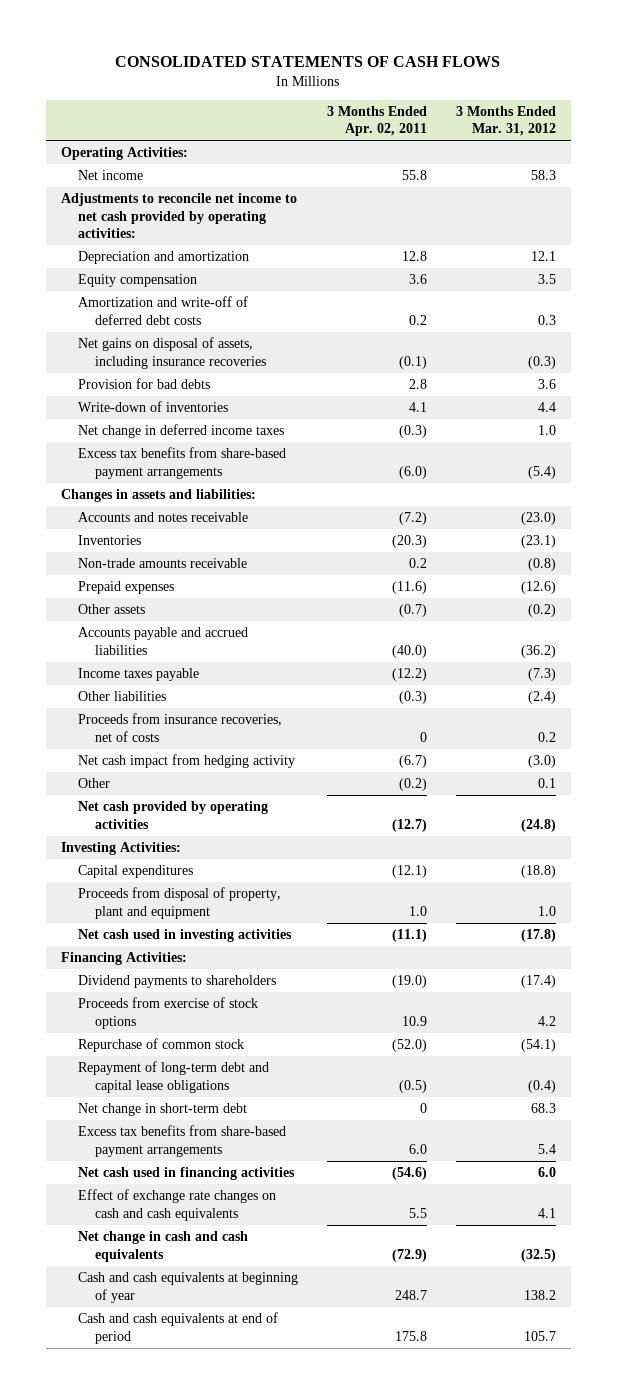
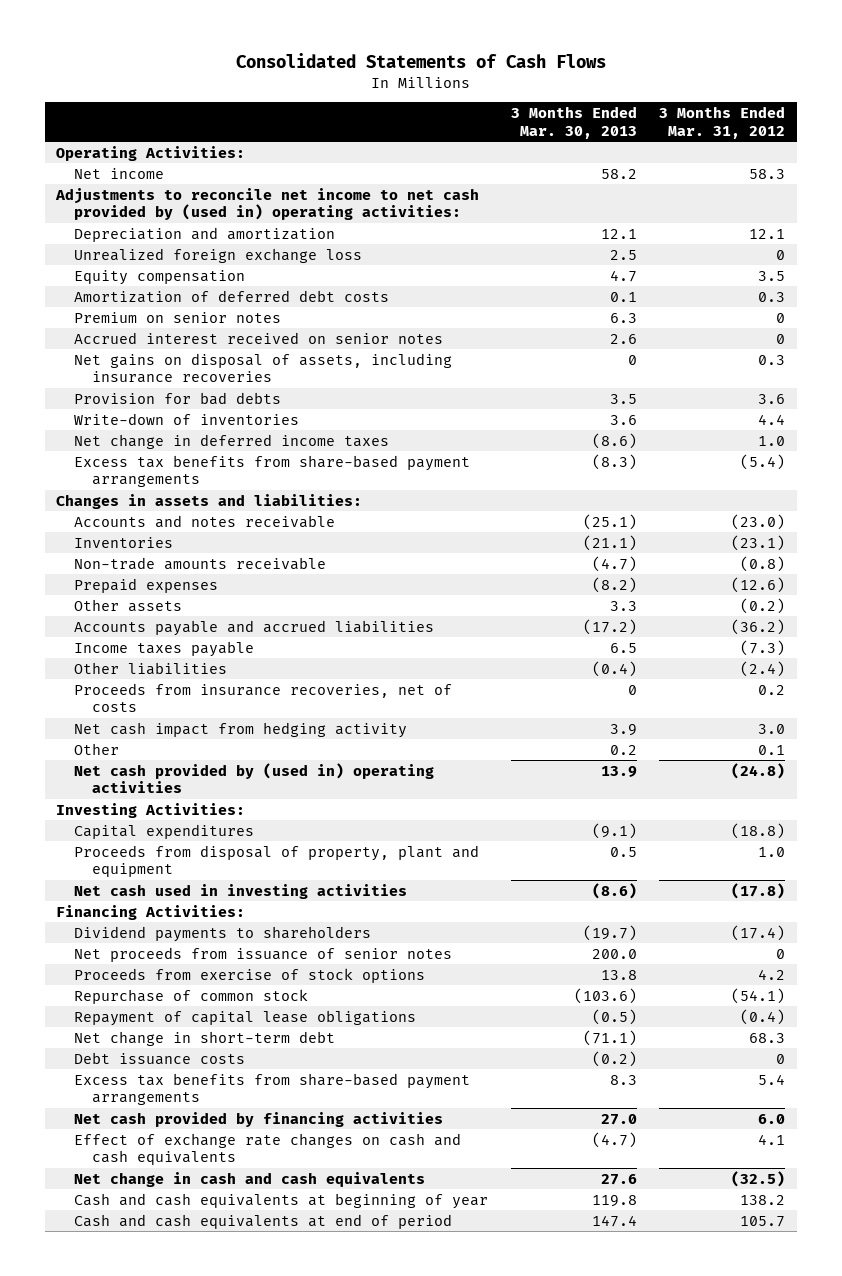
[115,56,501,68] CONSOLIDATED STATEMENTS OF CASH FLOWS -> [235,52,606,68] Consolidated Statements of Cash Flows
[327,105,428,137] 3 Months Ended Apr. 02, 2011 -> none
none -> [510,106,637,139] 3 Months Ended Mar. 30, 2013
[60,192,297,239] Adjustments to reconcile net income to net cash provided by operating activities: -> [55,187,480,221] Adjustments to reconcile net income to net cash provided by (used in) operating activities:
none -> [74,247,363,263] Unrealized foreign exchange loss
[77,295,248,325] Amortization and write-off of deferred debt costs -> [74,289,390,303] Amortization of deferred debt costs
none -> [74,311,282,323] Premium on senior notes
none -> [74,331,444,344] Accrued interest received on senior notes
[528,355,557,369] (0.3) -> [758,354,786,365] 0.3
[528,754,557,768] (3.0) -> [758,723,786,734] 3.0
[77,800,268,829] Net cash provided by operating activities -> [74,762,435,794] Net cash provided by (used in) operating activities
none -> [74,946,453,962] Net proceeds from issuance of senior notes
[77,1060,269,1093] Repayment of long-term debt and capital lease obligations -> [74,1009,417,1026] Repayment of capital lease obligations
none -> [74,1051,246,1065] Debt issuance costs
[77,1166,295,1180] Net cash used in financing activities -> [74,1111,444,1127] Net cash provided by financing activities

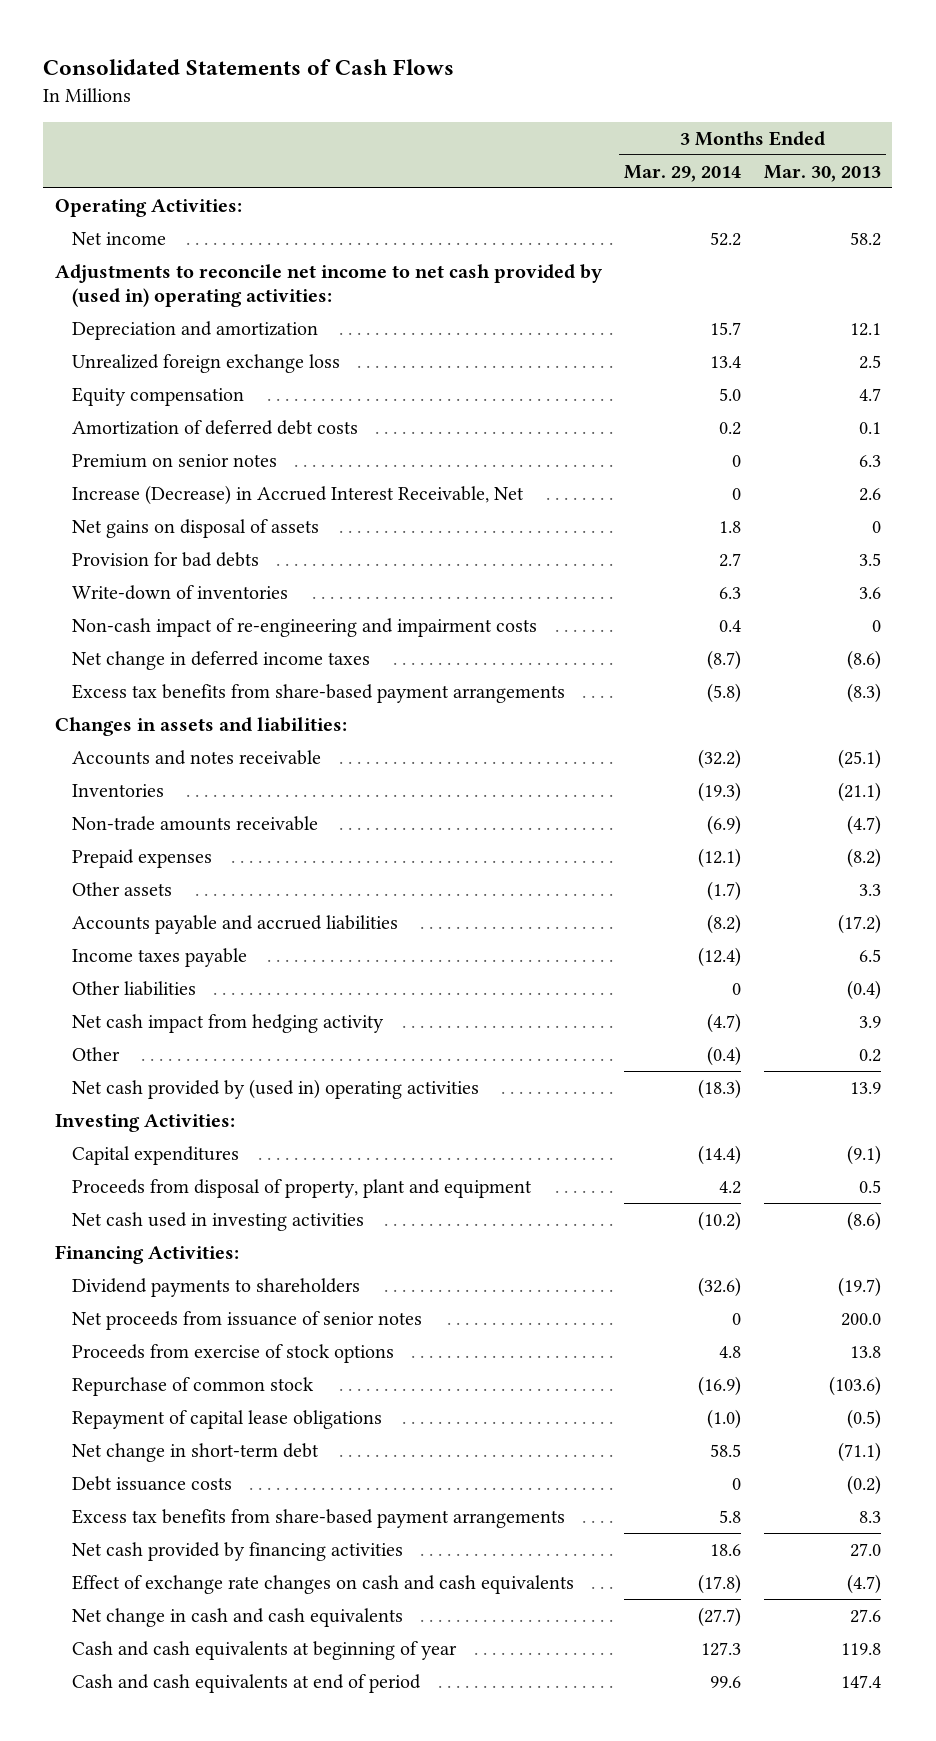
[659,106,786,139] 3 Months Ended Mar. 31, 2012 -> none
none -> [624,164,742,182] Mar. 29, 2014
[74,331,444,344] Accrued interest received on senior notes -> none
none -> [72,484,525,505] Increase (Decrease) in Accrued Interest Receivable, Net
[74,352,453,384] Net gains on disposal of assets, including insurance recoveries -> [72,518,320,538] Net gains on disposal of assets
none -> [72,617,538,637] Non-cash impact of re-engineering and impairment costs
[74,682,453,713] Proceeds from insurance recoveries, net of costs -> none

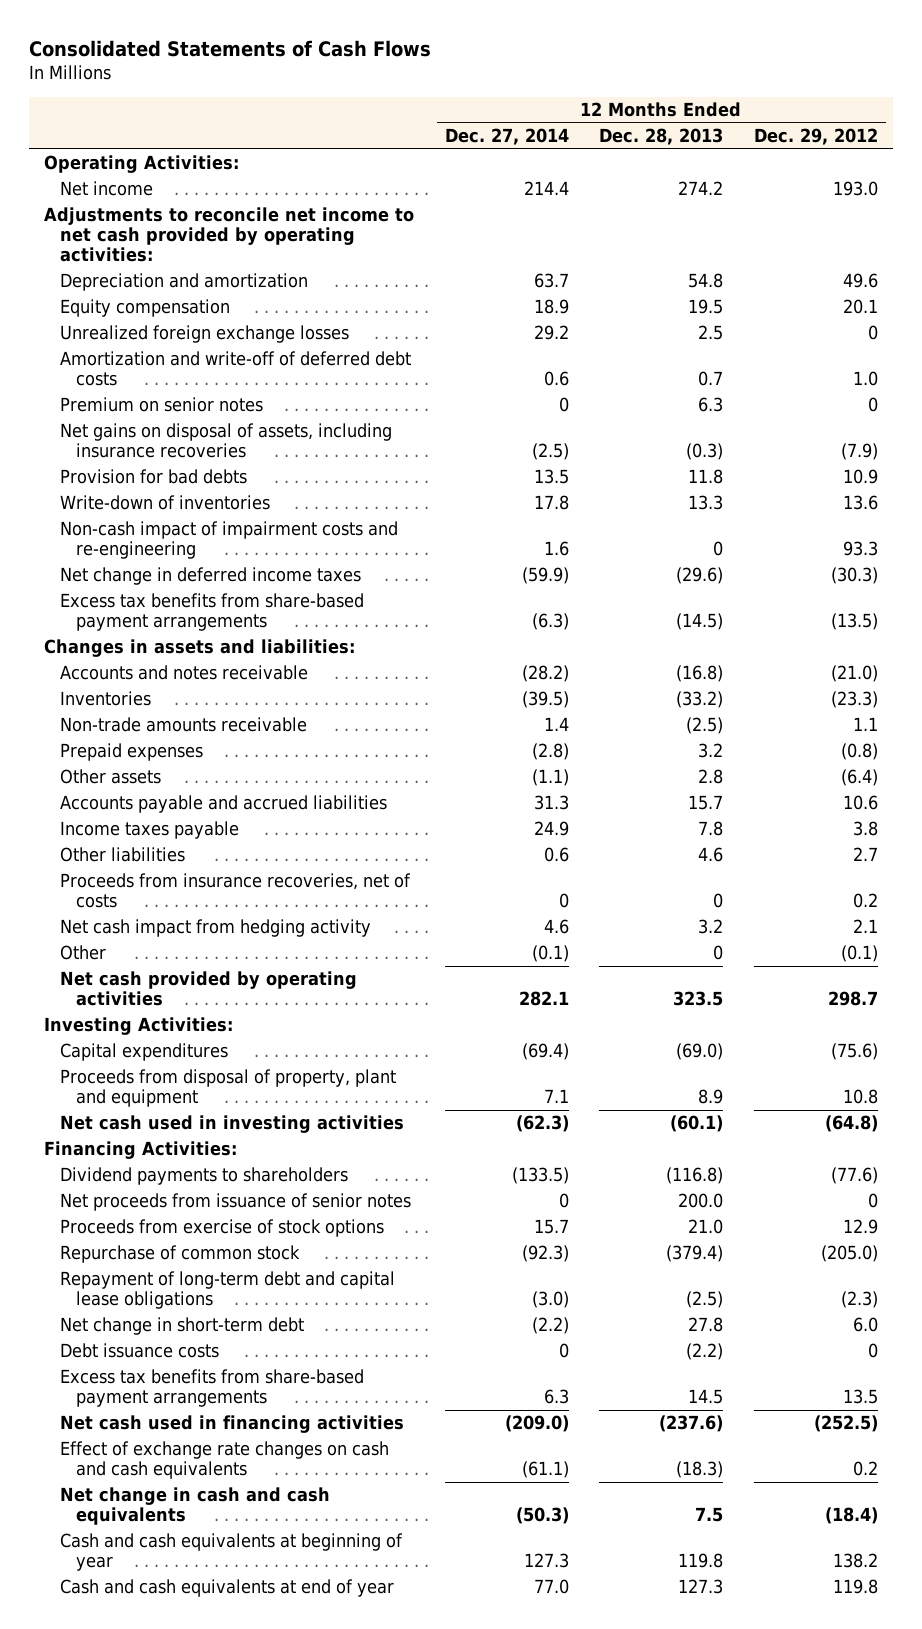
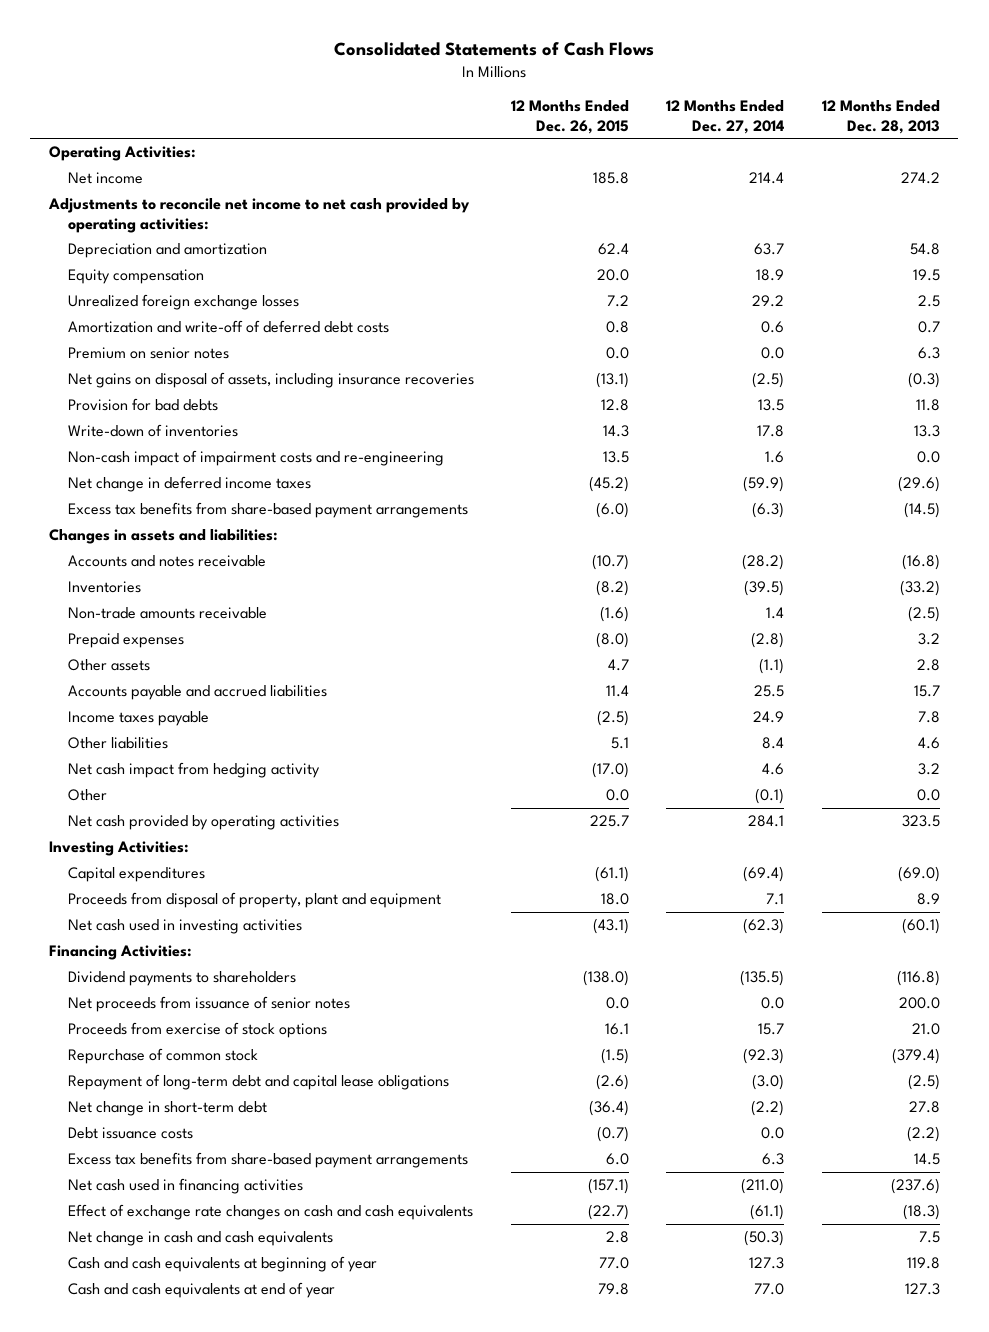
[753,127,878,145] Dec. 29, 2012 -> none
none -> [511,100,630,134] 12 Months Ended Dec. 26, 2015
[558,397,569,413] 0 -> [761,347,785,360] 0.0
[713,541,724,557] 0 -> [916,451,940,464] 0.0
[533,795,569,811] 31.3 -> [754,685,785,698] 25.5
[59,873,411,909] Proceeds from insurance recoveries, net of costs -> none
[543,847,569,863] 0.6 -> [762,737,785,750] 8.4
[713,945,724,961] 0 -> [916,789,940,802] 0.0
[518,991,569,1007] 282.1 -> [748,815,785,828] 284.1
[511,1167,569,1185] (133.5) -> [740,970,785,987] (135.5)
[558,1193,569,1209] 0 -> [761,997,785,1010] 0.0
[558,1343,569,1359] 0 -> [761,1127,785,1140] 0.0
[504,1415,569,1433] (209.0) -> [741,1178,785,1195] (211.0)

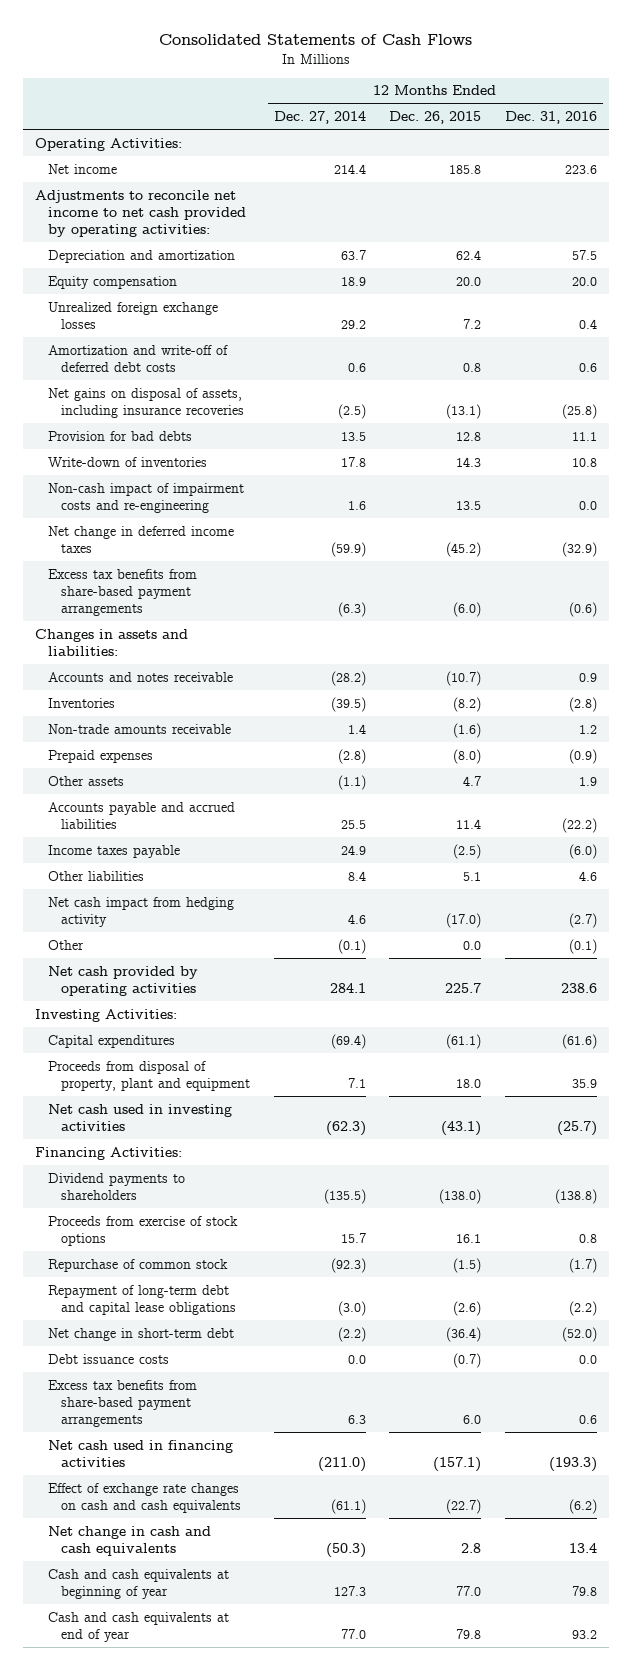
[821,100,940,134] 12 Months Ended Dec. 28, 2013 -> none
none -> [505,111,598,125] Dec. 31, 2016
[67,347,229,360] Premium on senior notes -> none
[67,996,350,1013] Net proceeds from issuance of senior notes -> none

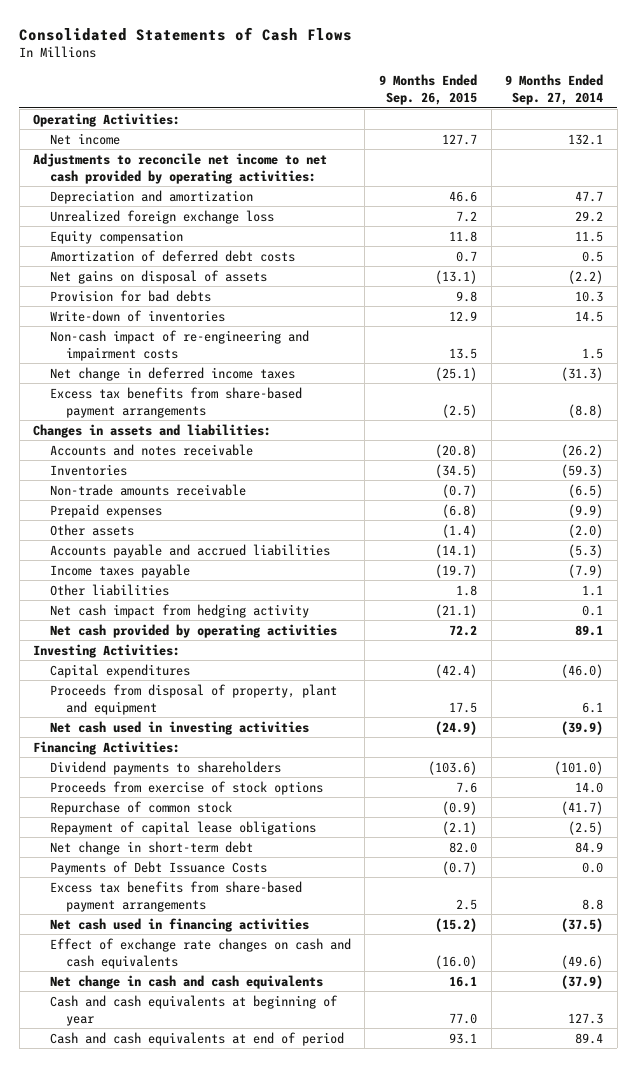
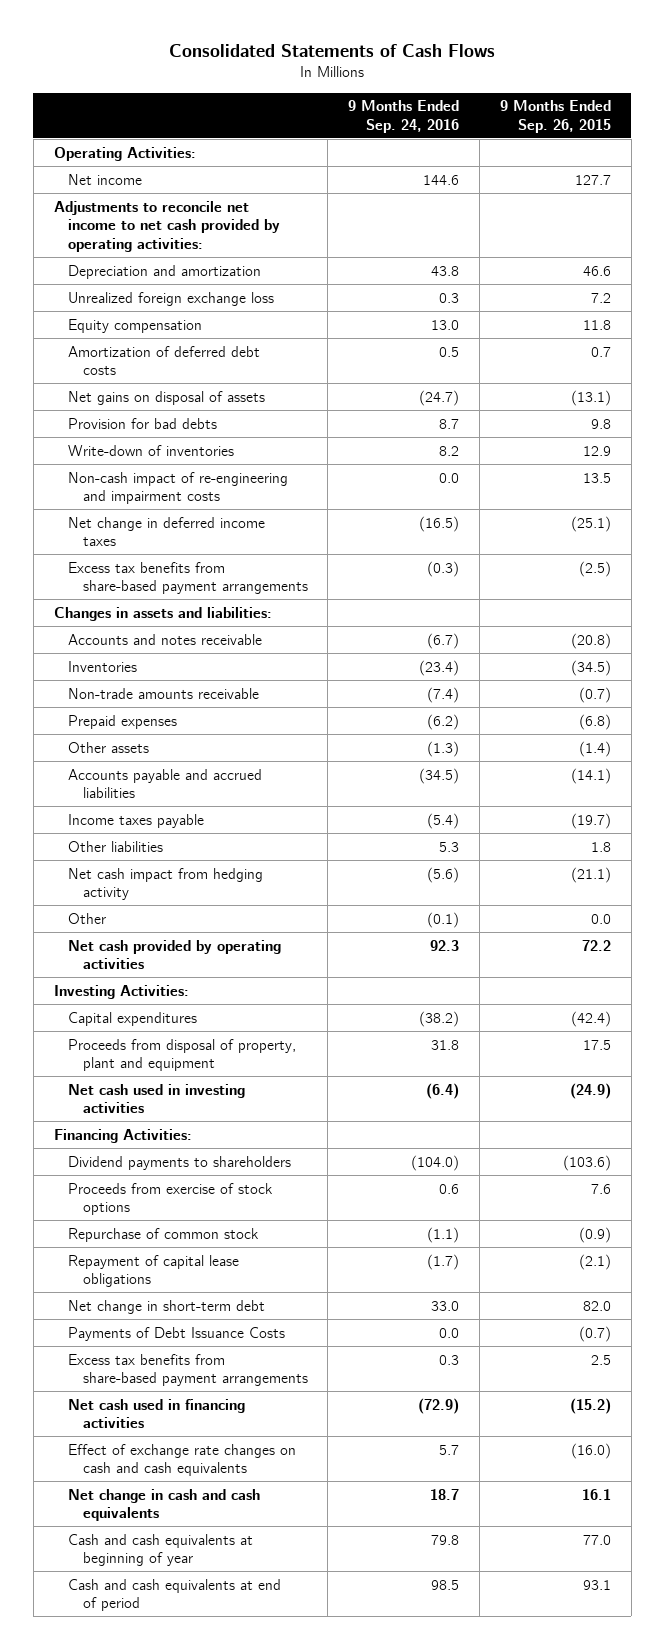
[505,74,604,106] 9 Months Ended Sep. 27, 2014 -> none
none -> [348,100,460,133] 9 Months Ended Sep. 24, 2016
none -> [68,912,107,924] Other

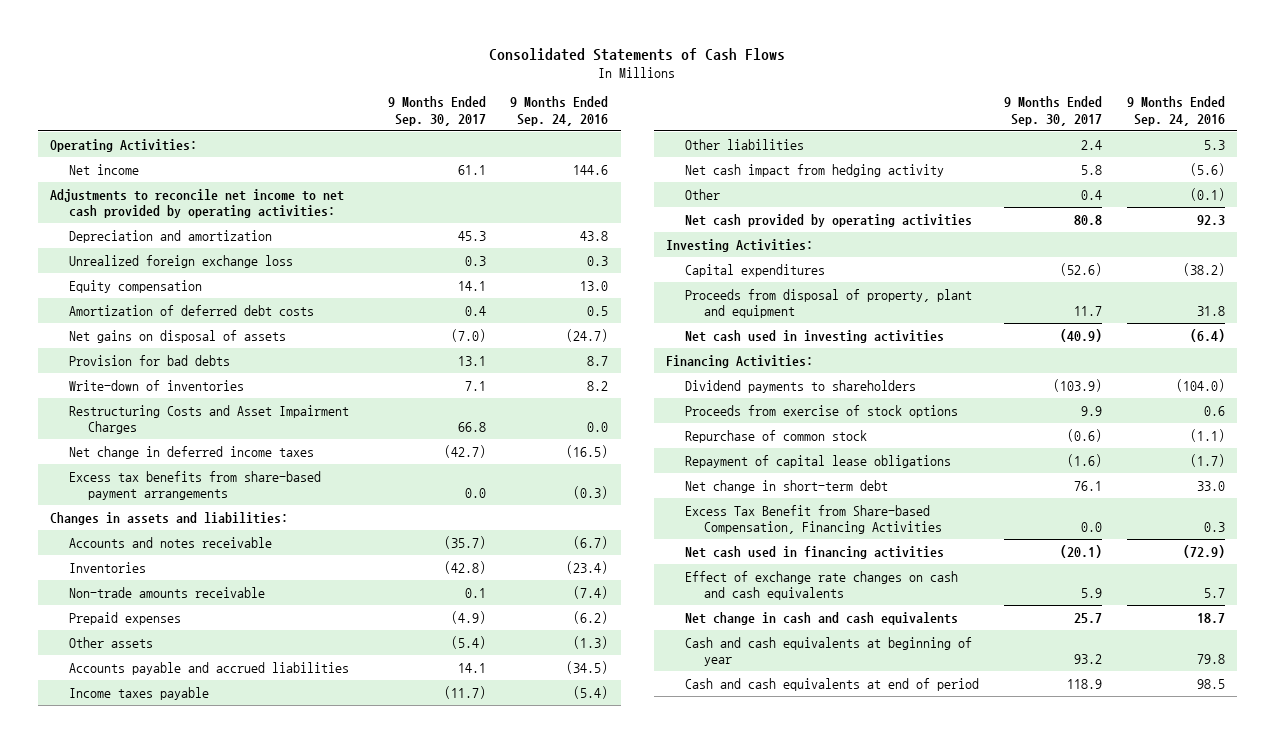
[499,100,611,133] 9 Months Ended Sep. 26, 2015 -> none
none -> [387,96,486,126] 9 Months Ended Sep. 30, 2017
[68,471,289,505] Non-cash impact of re-engineering and impairment costs -> [68,404,349,435] Restructuring Costs and Asset Impairment Charges
[68,1326,286,1341] Payments of Debt Issuance Costs -> none
[68,1353,308,1387] Excess tax benefits from share-based payment arrangements -> [685,504,942,535] Excess Tax Benefit from Share-based Compensation, Financing Activities

